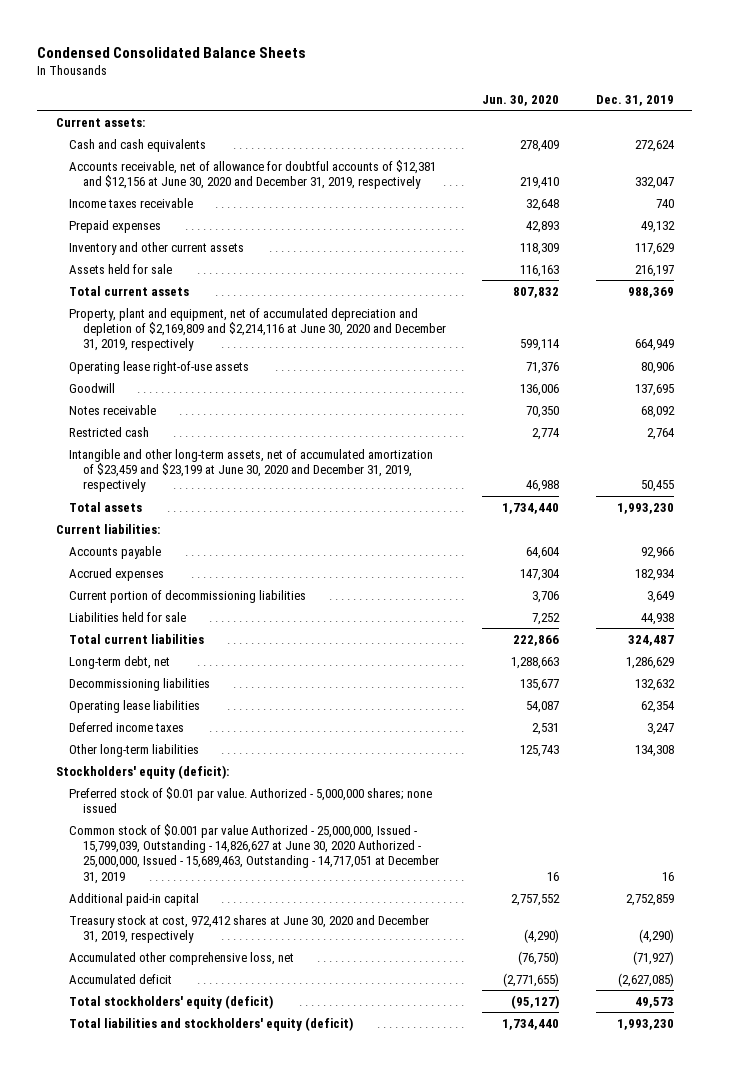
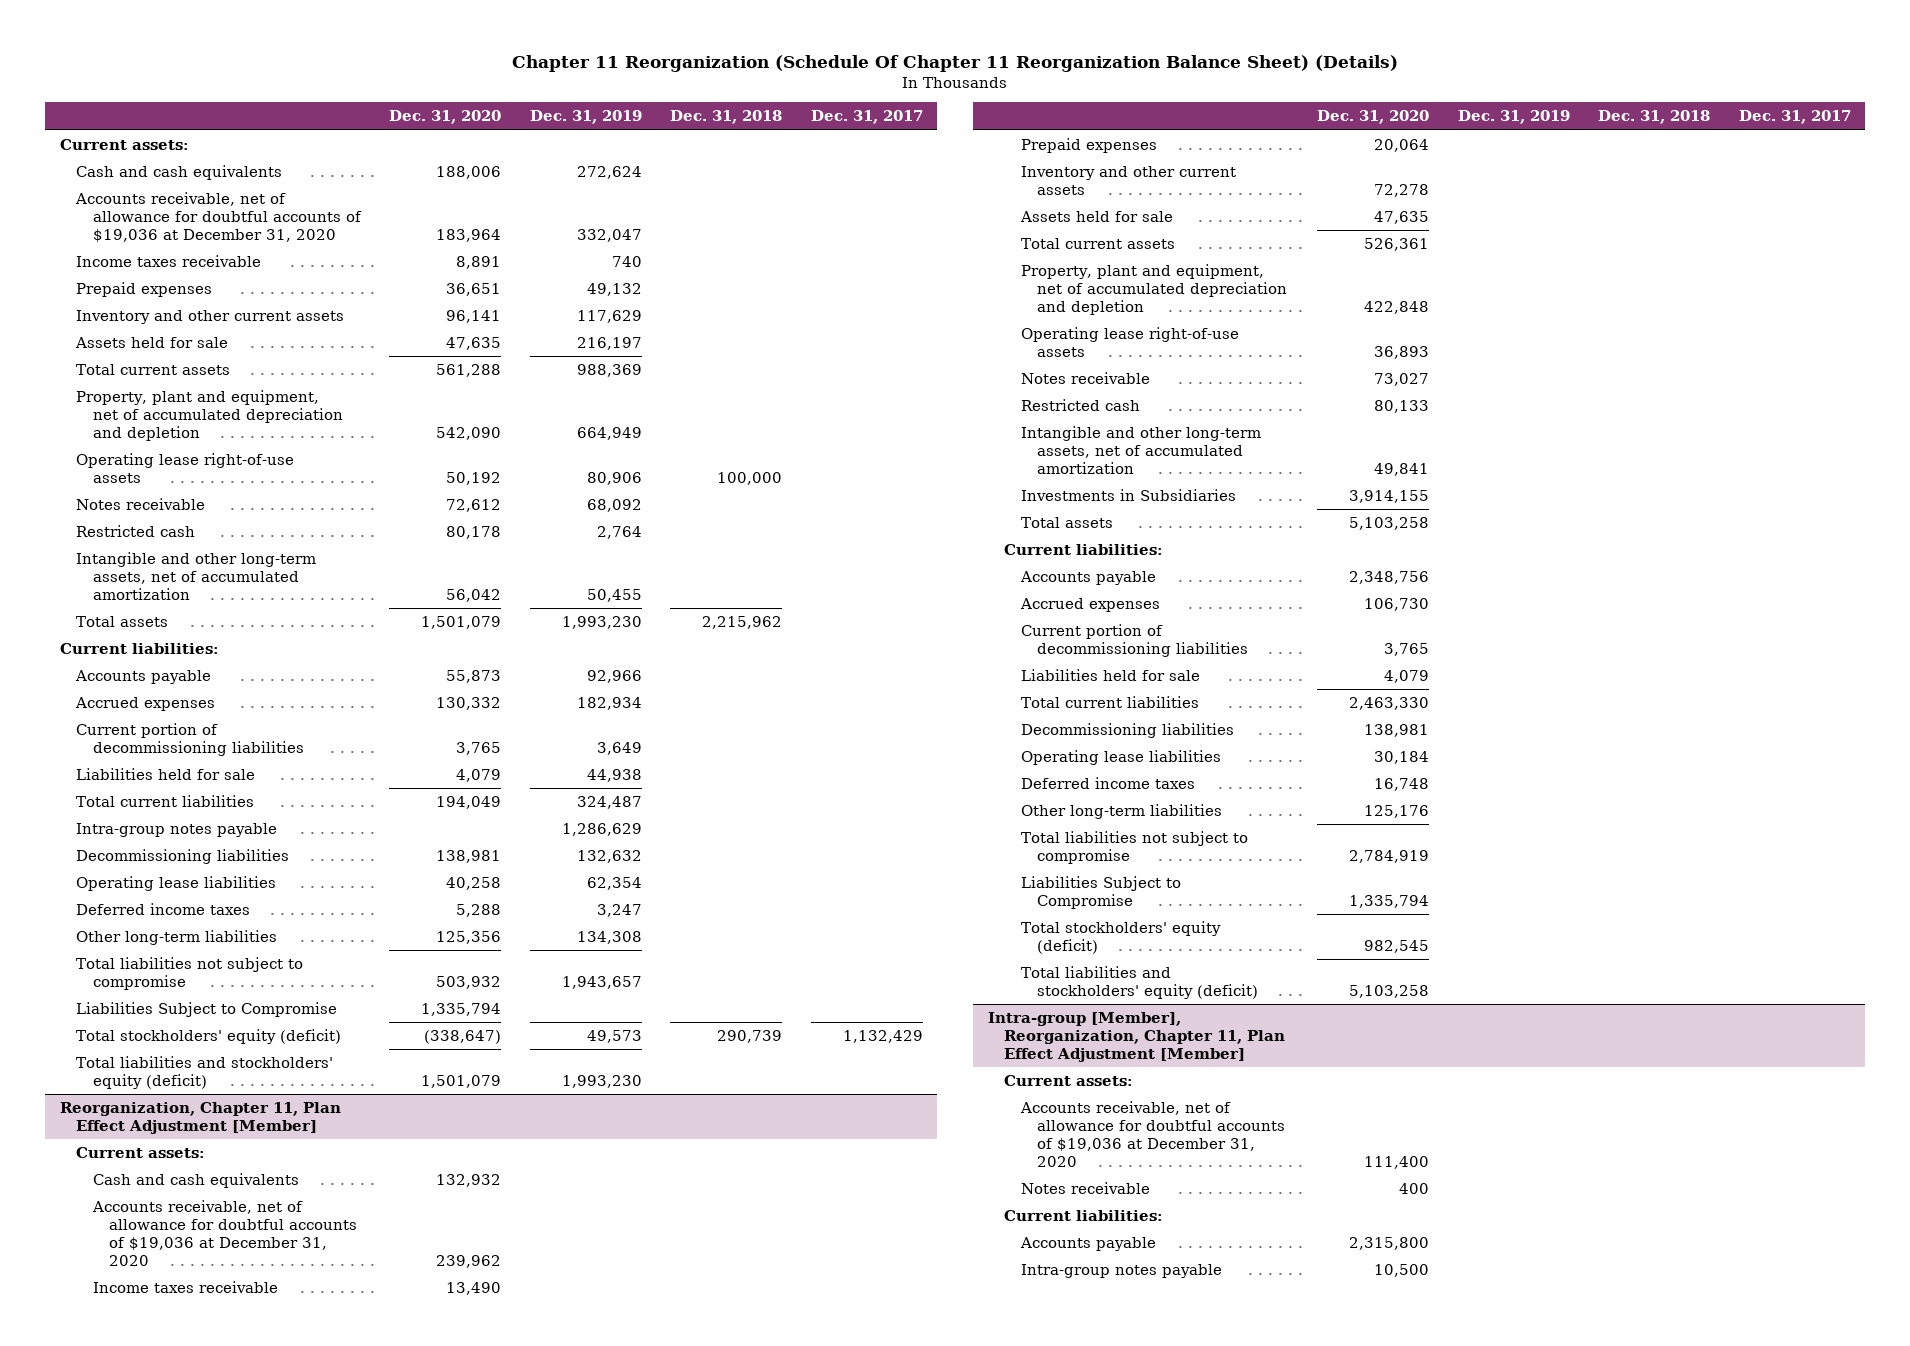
[37,46,307,58] Condensed Consolidated Balance Sheets -> [512,55,1399,73] Chapter 11 Reorganization (Schedule Of Chapter 11 Reorganization Balance Sheet) (Details)
[482,95,560,107] Jun. 30, 2020 -> none
none -> [389,110,502,125] Dec. 31, 2020
none -> [670,110,783,125] Dec. 31, 2018
none -> [810,110,923,125] Dec. 31, 2017
[69,159,437,189] Accounts receivable, net of allowance for doubtful accounts of $12,381 and $12,156 at June 30, 2020 and December 31, 2019, respectively -> [75,191,362,242] Accounts receivable, net of allowance for doubtful accounts of $19,036 at December 31, 2020
[69,307,446,352] Property, plant and equipment, net of accumulated depreciation and depletion of $2,169,809 and $2,214,116 at June 30, 2020 and December 31, 2019, respectively -> [76,389,343,441] Property, plant and equipment, net of accumulated depreciation and depletion
[69,382,116,393] Goodwill -> none
[69,448,434,493] Intangible and other long-term assets, net of accumulated amortization of $23,459 and $23,199 at June 30, 2020 and December 31, 2019, respectively -> [76,551,317,600] Intangible and other long-term assets, net of accumulated amortization
[69,655,171,669] Long-term debt, net -> [76,822,278,837] Intra-group notes payable
[55,764,229,779] Stockholders' equity (deficit): -> none
[69,786,433,813] Preferred stock of $0.01 par value. Authorized - 5,000,000 shares; none issued -> none
[69,823,439,884] Common stock of $0.001 par value Authorized - 25,000,000, Issued - 15,799,039, Outstanding - 14,826,627 at June 30, 2020 Authorized - 25,000,000, Issued - 15,689,463, Outstanding - 14,717,051 at December 31, 2019 -> none
[69,892,200,906] Additional paid-in capital -> none
[69,914,430,943] Treasury stock at cost, 972,412 shares at June 30, 2020 and December 31, 2019, respectively -> none
[69,951,295,965] Accumulated other comprehensive loss, net -> none
[69,973,173,984] Accumulated deficit -> none
none -> [76,956,304,990] Total liabilities not subject to compromise
none -> [76,1001,338,1017] Liabilities Subject to Compromise
none -> [59,1101,341,1134] Reorganization, Chapter 11, Plan Effect Adjustment [Member]
none -> [76,1146,206,1158] Current assets:
none -> [92,1172,299,1188] Cash and cash equivalents
none -> [91,1199,358,1266] Accounts receivable, net of allowance for doubtful accounts of $19,036 at December 31, 2020
none -> [92,1280,278,1293] Income taxes receivable
none -> [1020,137,1157,153] Prepaid expenses
none -> [1020,165,1236,195] Inventory and other current assets
none -> [1019,210,1173,222] Assets held for sale
none -> [1020,237,1175,249] Total current assets
none -> [1020,263,1288,315] Property, plant and equipment, net of accumulated depreciation and depletion
none -> [1020,326,1239,357] Operating lease right-of-use assets
none -> [1020,371,1150,384] Notes receivable
none -> [1020,398,1140,411] Restricted cash
none -> [1020,425,1261,474] Intangible and other long-term assets, net of accumulated amortization
none -> [1020,488,1236,501] Investments in Subsidiaries
none -> [1020,516,1113,528] Total assets
none -> [1004,543,1164,555] Current liabilities:
none -> [1019,570,1156,585] Accounts payable
none -> [1019,597,1160,612] Accrued expenses
none -> [1020,623,1249,657] Current portion of decommissioning liabilities
none -> [1020,668,1200,681] Liabilities held for sale
none -> [1020,695,1199,708] Total current liabilities
none -> [1020,722,1234,738] Decommissioning liabilities
none -> [1020,749,1221,765] Operating lease liabilities
none -> [1020,776,1195,789] Deferred income taxes
none -> [1020,803,1222,819] Other long-term liabilities
none -> [1020,830,1248,864] Total liabilities not subject to compromise
none -> [1020,875,1181,909] Liabilities Subject to Compromise
none -> [1020,920,1221,954] Total stockholders' equity (deficit)
none -> [1020,965,1259,999] Total liabilities and stockholders' equity (deficit)
none -> [987,1011,1286,1062] Intra-group [Member], Reorganization, Chapter 11, Plan Effect Adjustment [Member]
none -> [1004,1074,1134,1086] Current assets:
none -> [1019,1100,1286,1167] Accounts receivable, net of allowance for doubtful accounts of $19,036 at December 31, 2020
none -> [1020,1181,1150,1194] Notes receivable
none -> [1004,1209,1164,1221] Current liabilities:
none -> [1019,1236,1156,1251] Accounts payable
none -> [1020,1263,1222,1278] Intra-group notes payable

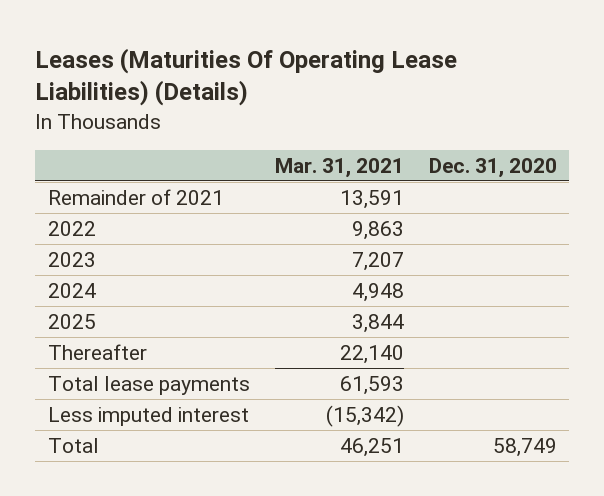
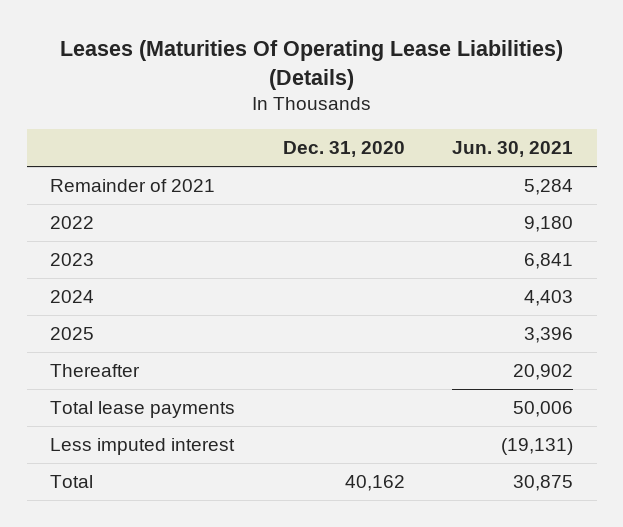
[274,157,404,178] Mar. 31, 2021 -> none
none -> [452,140,574,157] Jun. 30, 2021
[492,437,557,457] 58,749 -> [344,475,405,492] 40,162

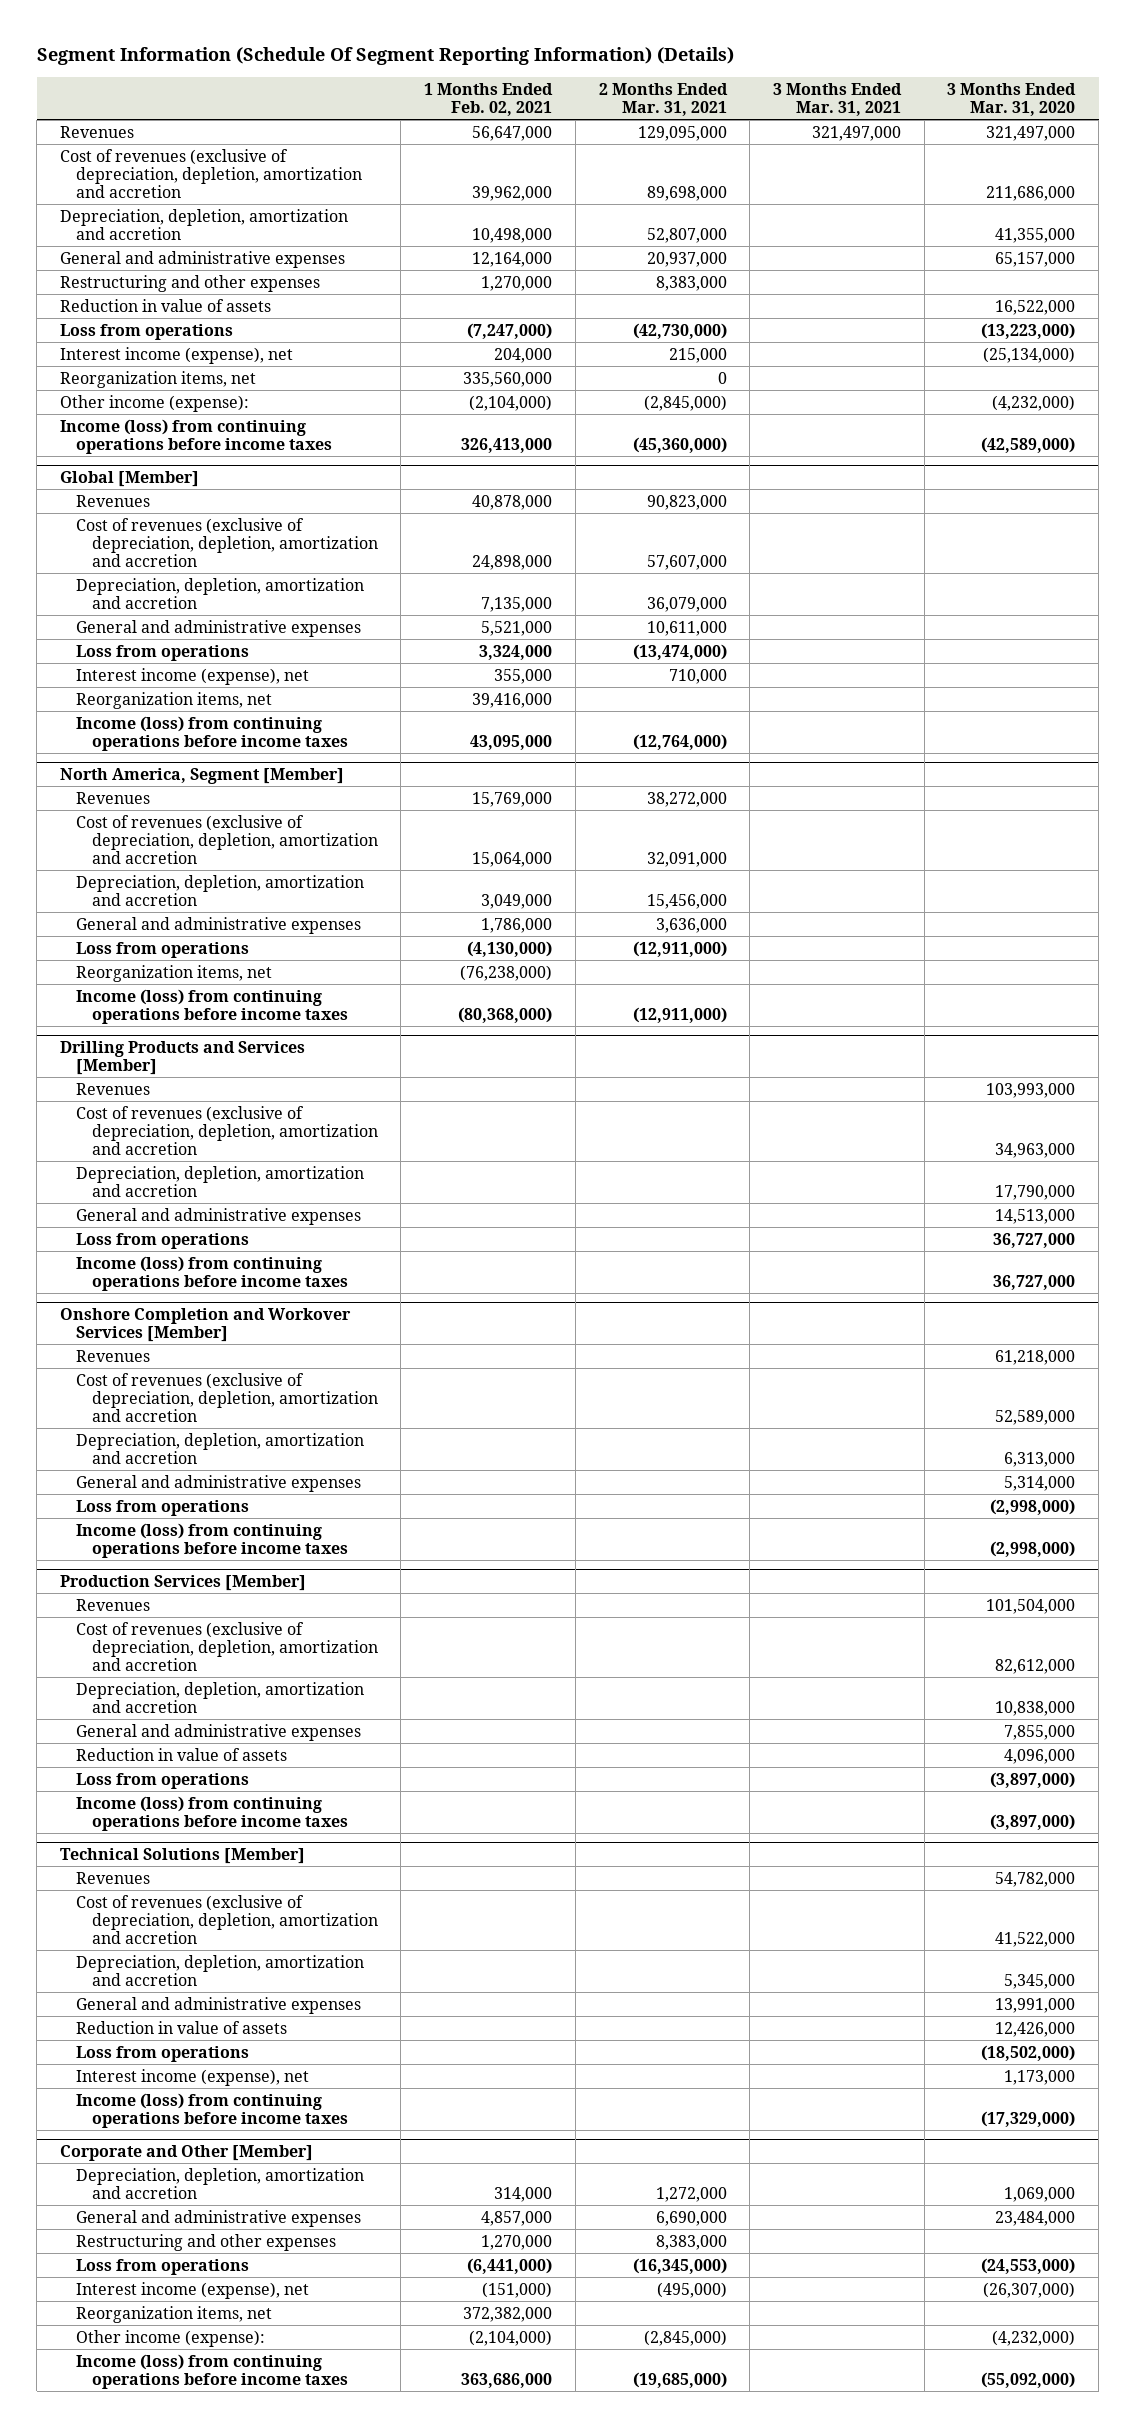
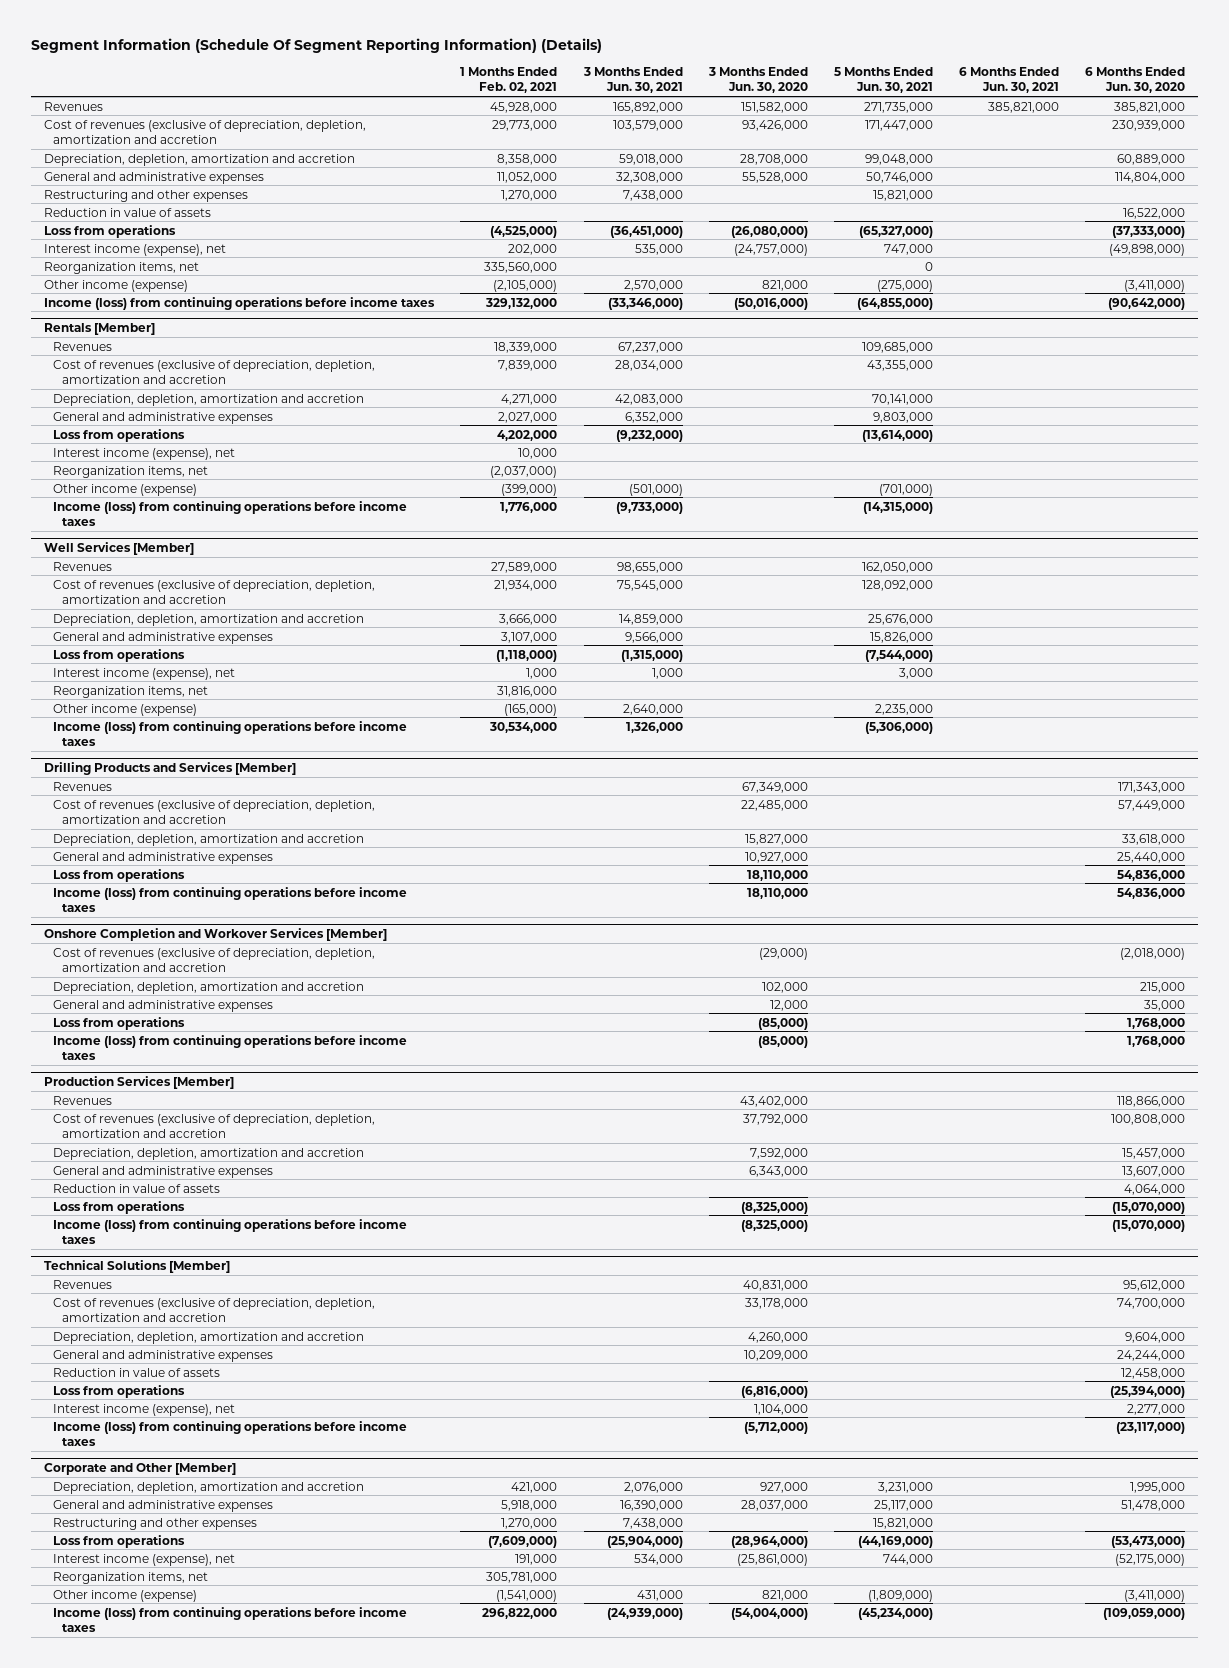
[598,82,728,117] 2 Months Ended Mar. 31, 2021 -> none
[772,82,902,117] 3 Months Ended Mar. 31, 2021 -> none
[947,82,1077,117] 3 Months Ended Mar. 31, 2020 -> none
none -> [582,66,683,94] 3 Months Ended Jun. 30, 2021
none -> [707,66,808,94] 3 Months Ended Jun. 30, 2020
none -> [833,66,933,94] 5 Months Ended Jun. 30, 2021
none -> [958,66,1059,94] 6 Months Ended Jun. 30, 2021
none -> [1085,66,1186,94] 6 Months Ended Jun. 30, 2020
[472,125,553,141] 56,647,000 -> [490,101,558,113] 45,928,000
[472,186,553,202] 39,962,000 -> [492,119,558,131] 29,773,000
[472,227,553,243] 10,498,000 -> [497,153,558,165] 8,358,000
[472,251,553,267] 12,164,000 -> [497,171,558,183] 11,052,000
[467,322,553,339] (7,247,000) -> [490,225,558,238] (4,525,000)
[494,347,553,363] 204,000 -> [508,243,558,255] 202,000
[60,470,200,487] Global [Member] -> none
[75,494,150,507] Revenues -> none
[75,517,378,568] Cost of revenues (exclusive of depreciation, depletion, amortization and accretion -> none
[75,577,364,609] Depreciation, depletion, amortization and accretion -> none
[75,619,361,637] General and administrative expenses -> none
[75,644,249,661] Loss from operations -> none
[75,667,309,685] Interest income (expense), net -> none
[75,691,272,709] Reorganization items, net -> none
[75,715,348,751] Income (loss) from continuing operations before income taxes -> none
[60,767,345,784] North America, Segment [Member] -> none
[75,791,150,804] Revenues -> none
[75,814,378,865] Cost of revenues (exclusive of depreciation, depletion, amortization and accretion -> none
[75,874,364,906] Depreciation, depletion, amortization and accretion -> none
[75,916,361,934] General and administrative expenses -> none
[75,941,249,958] Loss from operations -> none
[75,964,272,982] Reorganization items, net -> none
[75,988,348,1024] Income (loss) from continuing operations before income taxes -> none
[60,394,250,412] Other income (expense): -> [44,279,189,292] Other income (expense)
[469,394,553,411] (2,104,000) -> [493,279,558,292] (2,105,000)
[461,437,553,453] 326,413,000 -> [485,297,558,309] 329,132,000
none -> [44,323,156,336] Rentals [Member]
none -> [53,341,113,351] Revenues
none -> [53,359,376,384] Cost of revenues (exclusive of depreciation, depletion, amortization and accretion
none -> [53,393,365,406] Depreciation, depletion, amortization and accretion
none -> [53,411,274,424] General and administrative expenses
none -> [53,428,186,442] Loss from operations
none -> [53,447,236,460] Interest income (expense), net
none -> [53,465,209,478] Reorganization items, net
none -> [53,483,198,496] Other income (expense)
none -> [53,500,408,526] Income (loss) from continuing operations before income taxes
none -> [44,542,195,556] Well Services [Member]
none -> [53,561,113,571] Revenues
none -> [53,579,376,604] Cost of revenues (exclusive of depreciation, depletion, amortization and accretion
none -> [53,613,365,626] Depreciation, depletion, amortization and accretion
none -> [53,631,274,644] General and administrative expenses
none -> [53,648,186,662] Loss from operations
none -> [53,667,236,680] Interest income (expense), net
none -> [53,685,209,698] Reorganization items, net
none -> [53,703,198,716] Other income (expense)
none -> [53,720,408,746] Income (loss) from continuing operations before income taxes
[75,1349,150,1362] Revenues -> none
[494,2186,553,2202] 314,000 -> [511,1481,558,1493] 421,000
[481,2210,553,2226] 4,857,000 -> [501,1499,558,1511] 5,918,000
[467,2257,553,2274] (6,441,000) -> [488,1535,558,1548] (7,609,000)
[482,2281,553,2298] (151,000) -> [515,1553,558,1565] 191,000
[463,2306,553,2322] 372,382,000 -> [486,1571,558,1583] 305,781,000
[75,2329,265,2347] Other income (expense): -> [53,1589,198,1602] Other income (expense)
[469,2329,553,2346] (2,104,000) -> [496,1589,558,1602] (1,541,000)
[461,2372,553,2388] 363,686,000 -> [482,1607,558,1619] 296,822,000

